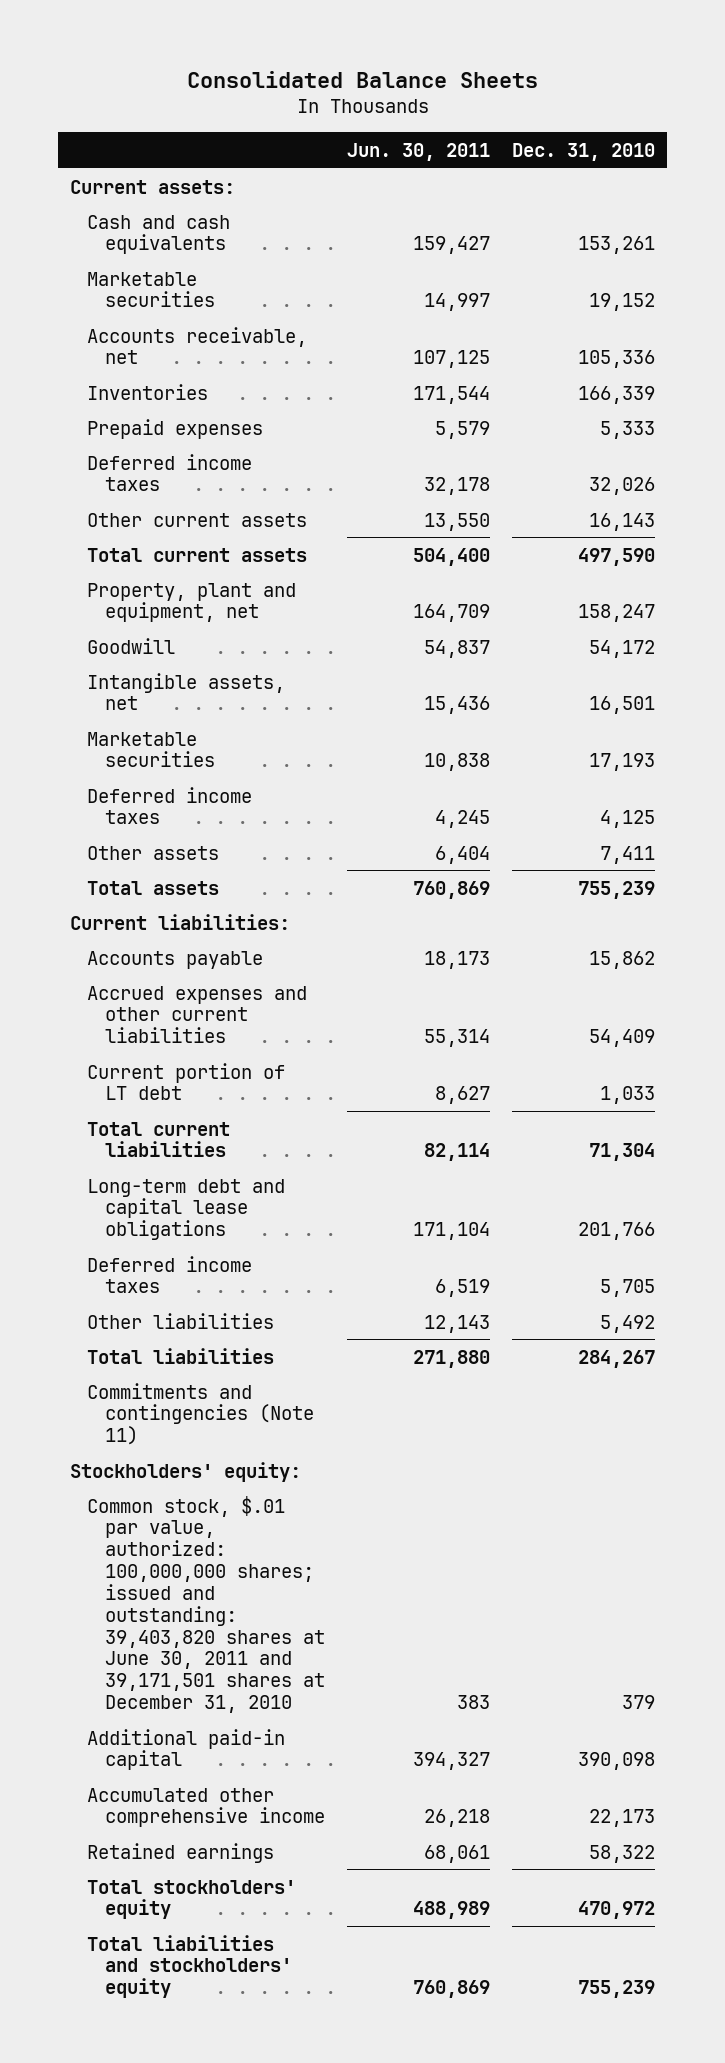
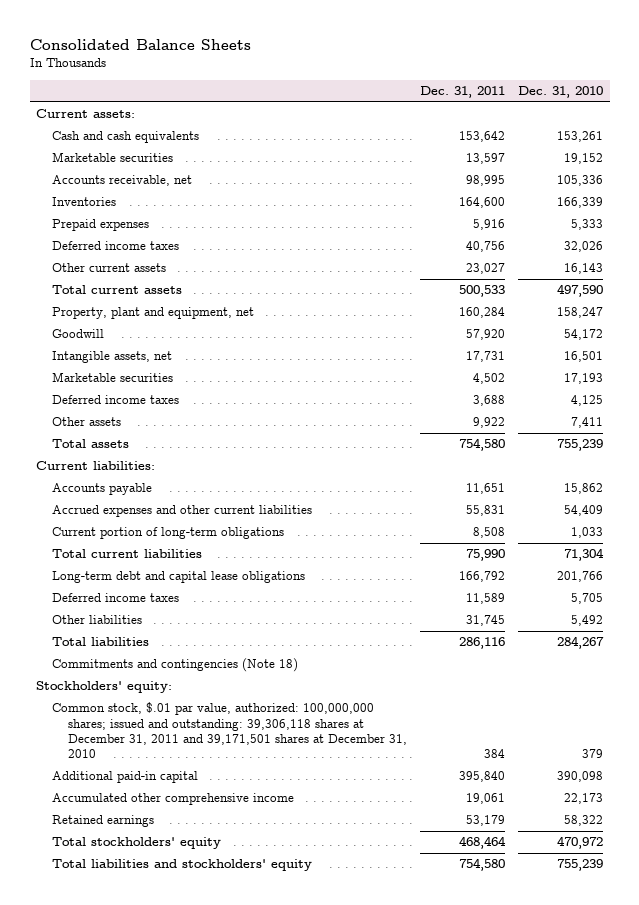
[347,142,491,161] Jun. 30, 2011 -> none
none -> [420,86,506,99] Dec. 31, 2011
[87,1062,286,1101] Current portion of LT debt -> [52,527,285,540] Current portion of long-term obligations
[87,1382,314,1446] Commitments and contingencies (Note 11) -> [52,658,299,673] Commitments and contingencies (Note 18)
[87,1495,325,1714] Common stock, $.01 par value, authorized: 100,000,000 shares; issued and outstanding: 39,403,820 shares at June 30, 2011 and 39,171,501 shares at December 31, 2010 -> [52,702,407,759] Common stock, $.01 par value, authorized: 100,000,000 shares; issued and outstanding: 39,306,118 shares at December 31, 2011 and 39,171,501 shares at December 31, 2010

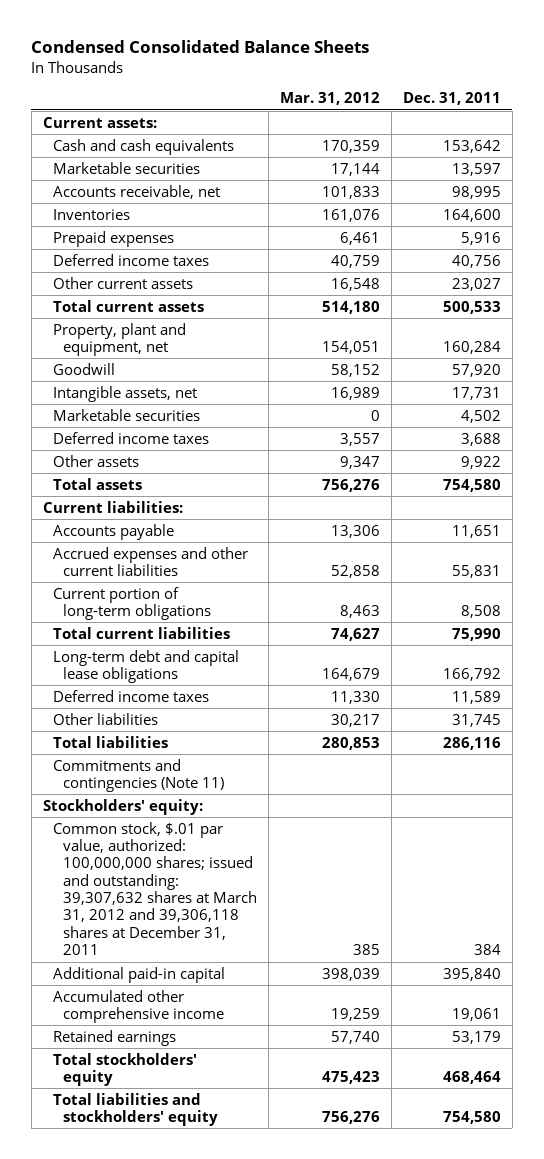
[29,38,251,50] Consolidated Balance Sheets -> [31,40,370,54] Condensed Consolidated Balance Sheets
[518,86,604,99] Dec. 31, 2010 -> none
none -> [280,92,381,106] Mar. 31, 2012
[52,658,299,673] Commitments and contingencies (Note 18) -> [52,758,225,792] Commitments and contingencies (Note 11)
[52,702,407,759] Common stock, $.01 par value, authorized: 100,000,000 shares; issued and outstanding: 39,306,118 shares at December 31, 2011 and 39,171,501 shares at December 31, 2010 -> [52,821,258,956] Common stock, $.01 par value, authorized: 100,000,000 shares; issued and outstanding: 39,307,632 shares at March 31, 2012 and 39,306,118 shares at December 31, 2011

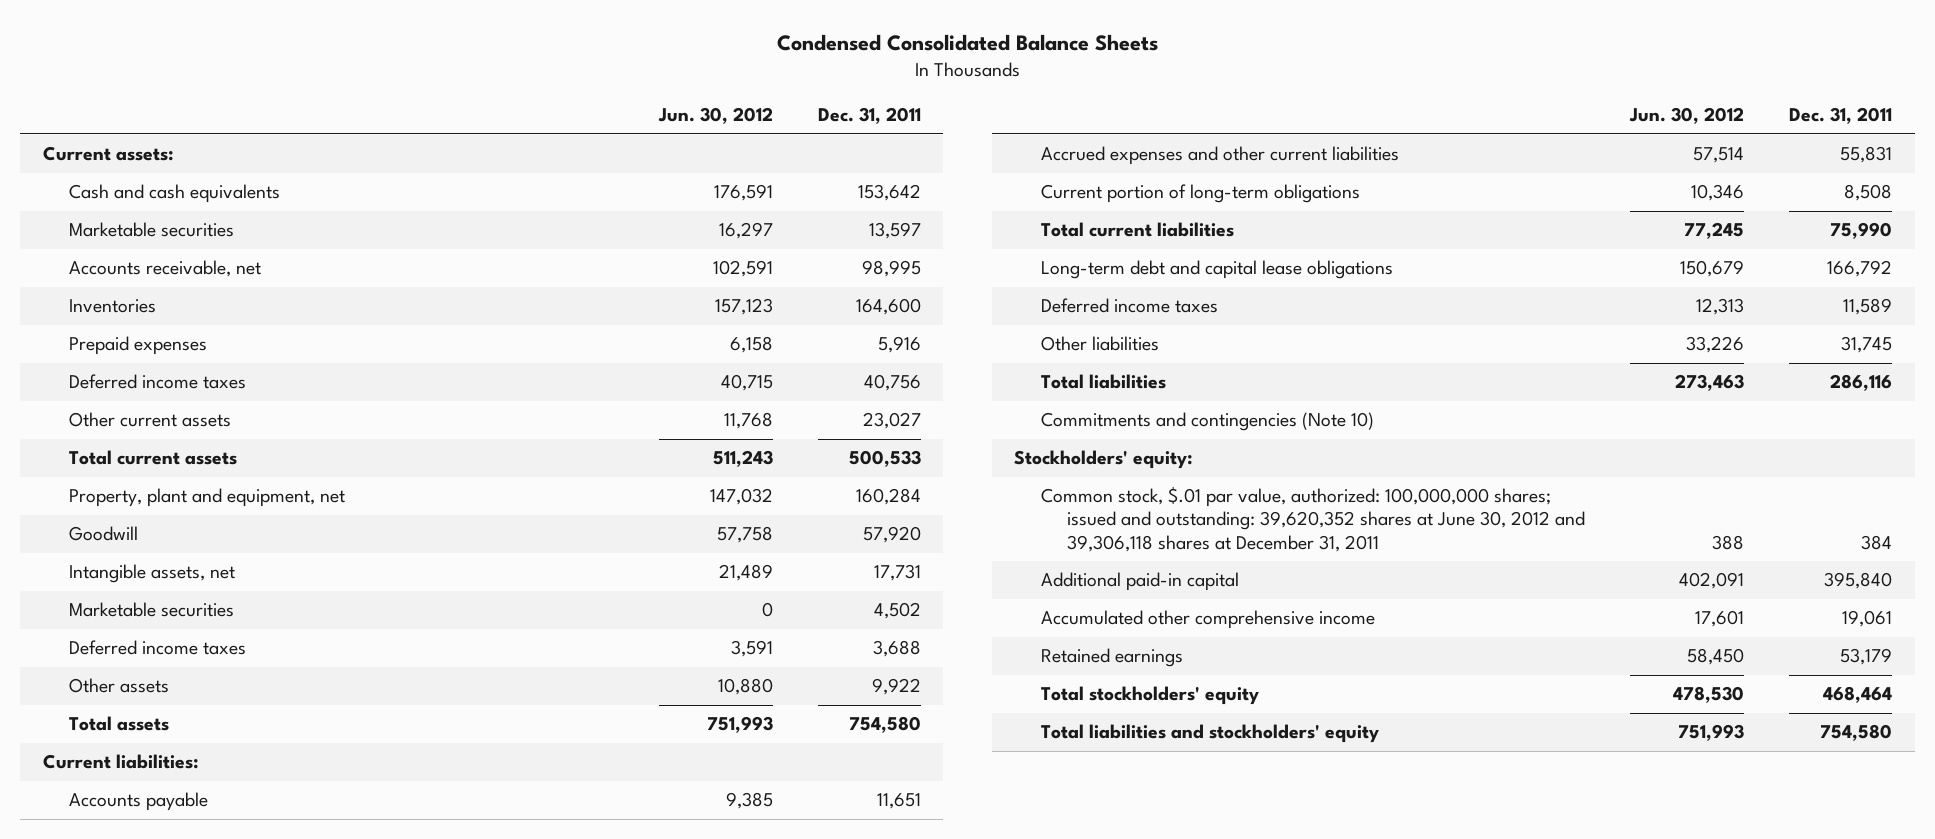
[280,92,381,106] Mar. 31, 2012 -> none
none -> [657,107,773,125] Jun. 30, 2012
[52,758,225,792] Commitments and contingencies (Note 11) -> [1040,412,1374,432] Commitments and contingencies (Note 10)
[52,821,258,956] Common stock, $.01 par value, authorized: 100,000,000 shares; issued and outstanding: 39,307,632 shares at March 31, 2012 and 39,306,118 shares at December 31, 2011 -> [1040,487,1586,552] Common stock, $.01 par value, authorized: 100,000,000 shares; issued and outstanding: 39,620,352 shares at June 30, 2012 and 39,306,118 shares at December 31, 2011

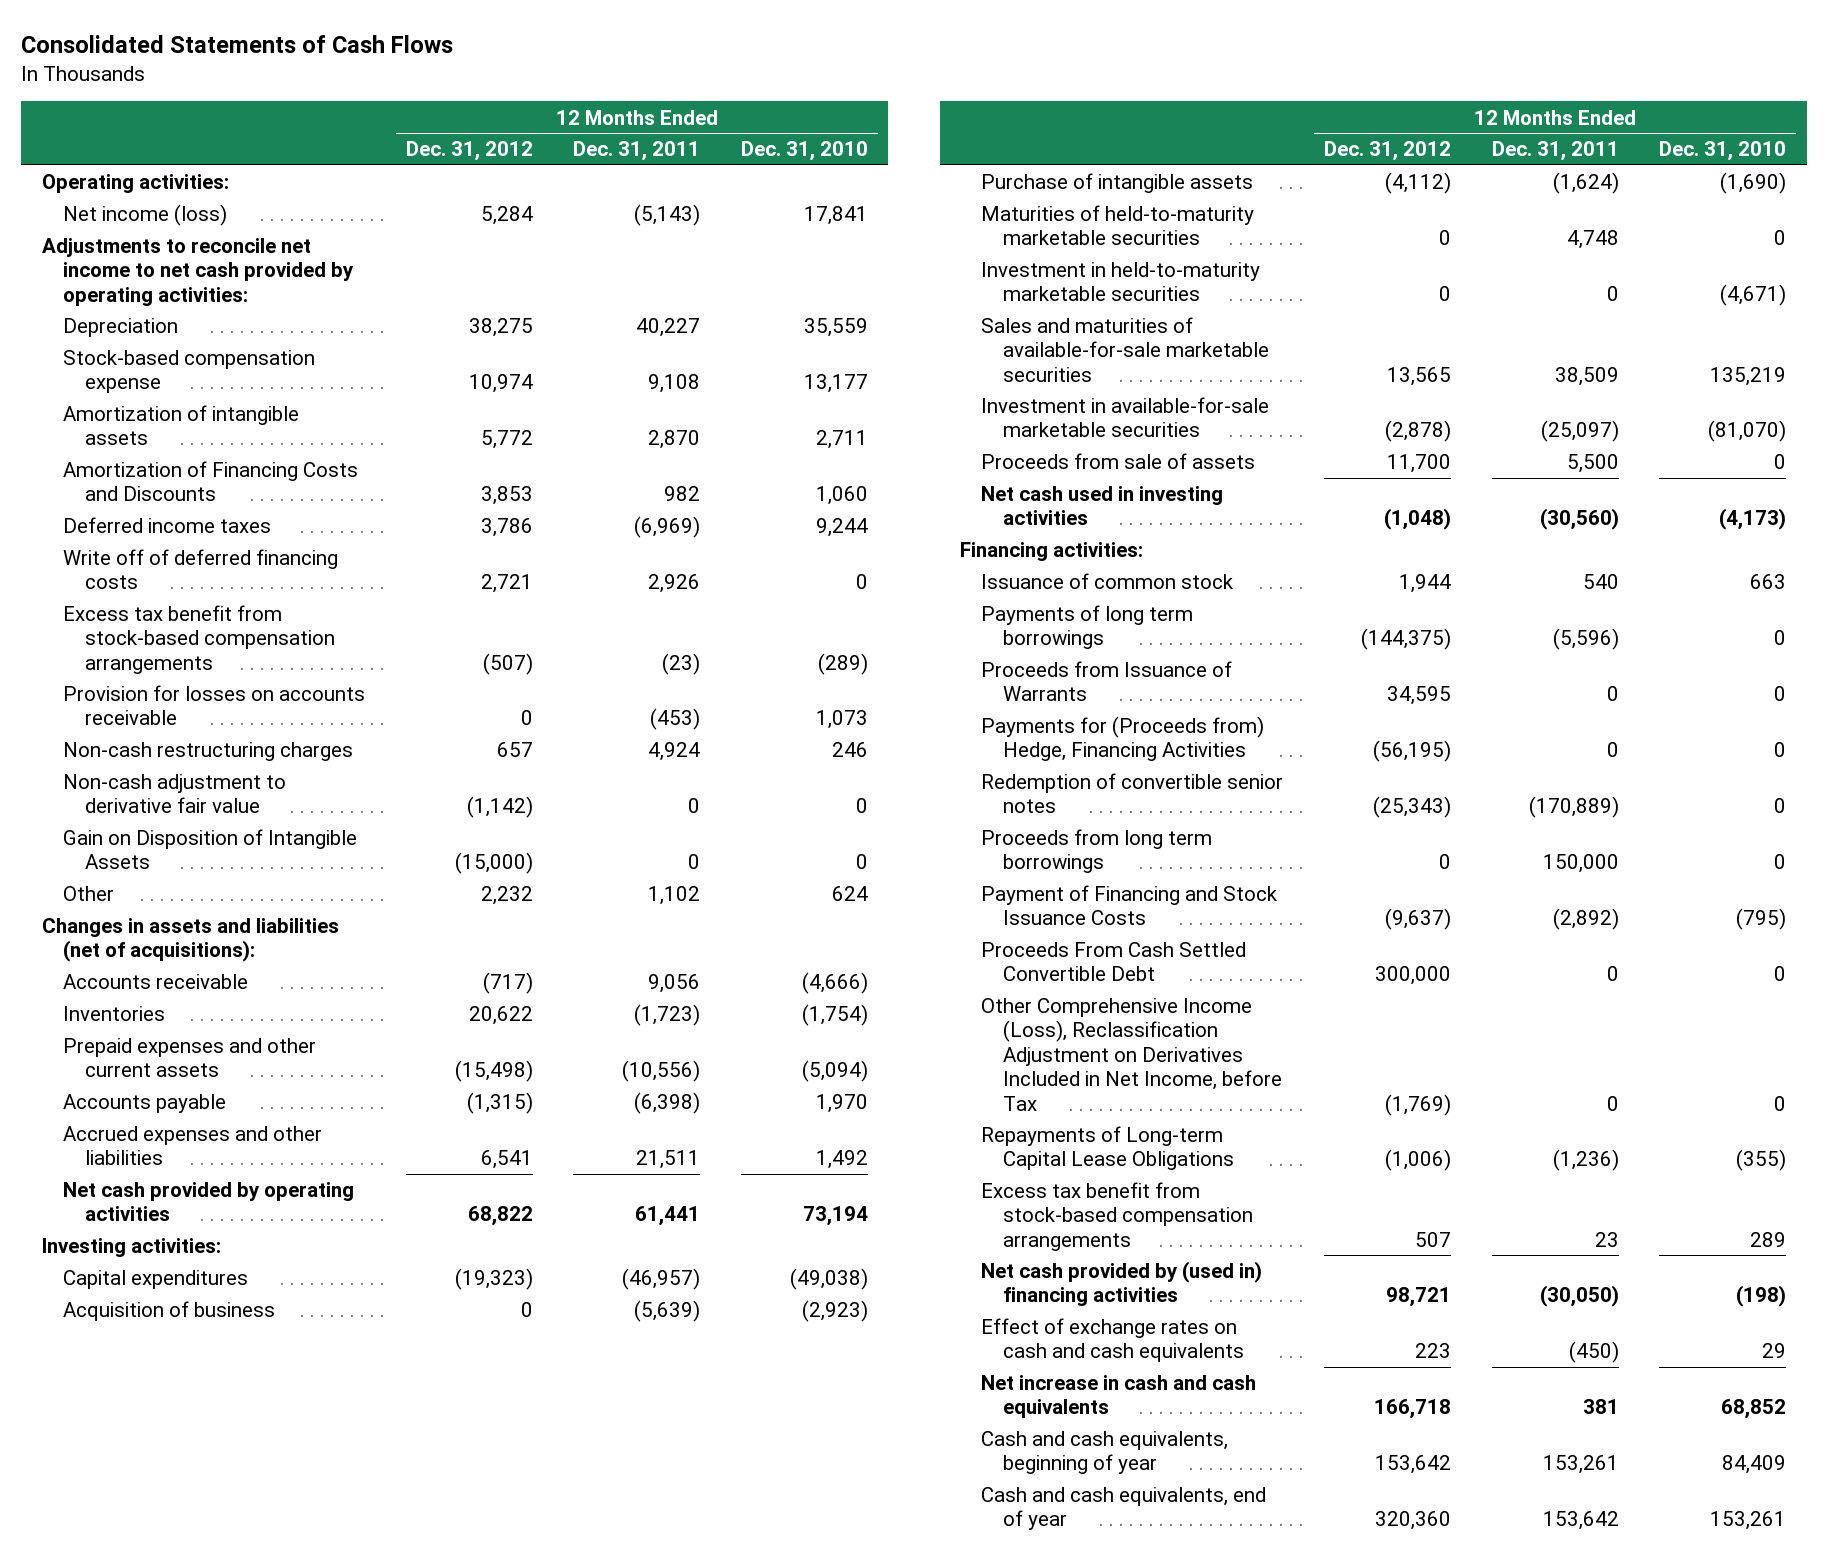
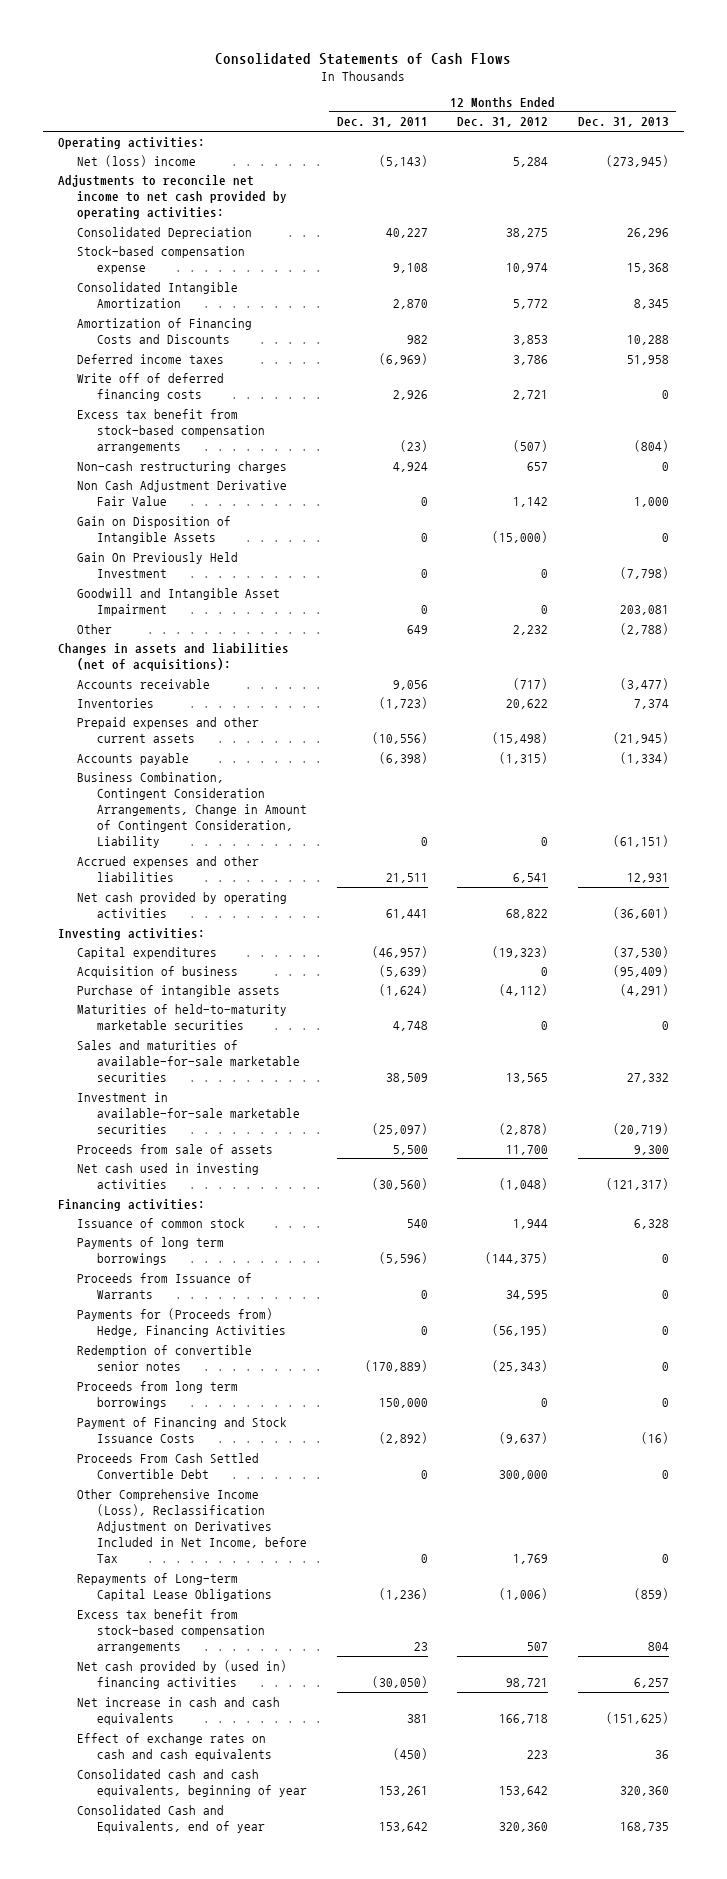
[741,141,869,162] Dec. 31, 2010 -> none
none -> [578,117,670,128] Dec. 31, 2013
[63,204,228,227] Net income (loss) -> [77,154,197,167] Net (loss) income
[63,318,179,338] Depreciation -> [77,226,253,239] Consolidated Depreciation
[63,405,300,446] Amortization of intangible assets -> [77,281,239,308] Consolidated Intangible Amortization
[63,685,366,726] Provision for losses on accounts receivable -> none
[63,774,287,814] Non-cash adjustment to derivative fair value -> [77,479,288,506] Non Cash Adjustment Derivative Fair Value
[466,796,533,819] (1,142) -> [513,496,549,507] 1,142
none -> [77,551,239,578] Gain On Previously Held Investment
none -> [77,587,281,616] Goodwill and Intangible Asset Impairment
[648,886,701,906] 1,102 -> [406,624,428,634] 649
none -> [77,771,308,849] Business Combination, Contingent Consideration Arrangements, Change in Amount of Contingent Consideration, Liability
[981,262,1261,302] Investment in held-to-maturity marketable securities -> none
[1385,1093,1452,1116] (1,769) -> [513,1554,549,1565] 1,769
[981,1318,1244,1363] Effect of exchange rates on cash and cash equivalents -> [77,1732,273,1761] Effect of exchange rates on cash and cash equivalents
[981,1431,1229,1475] Cash and cash equivalents, beginning of year -> [77,1768,308,1797] Consolidated cash and cash equivalents, beginning of year
[981,1487,1267,1531] Cash and cash equivalents, end of year -> [77,1804,266,1833] Consolidated Cash and Equivalents, end of year

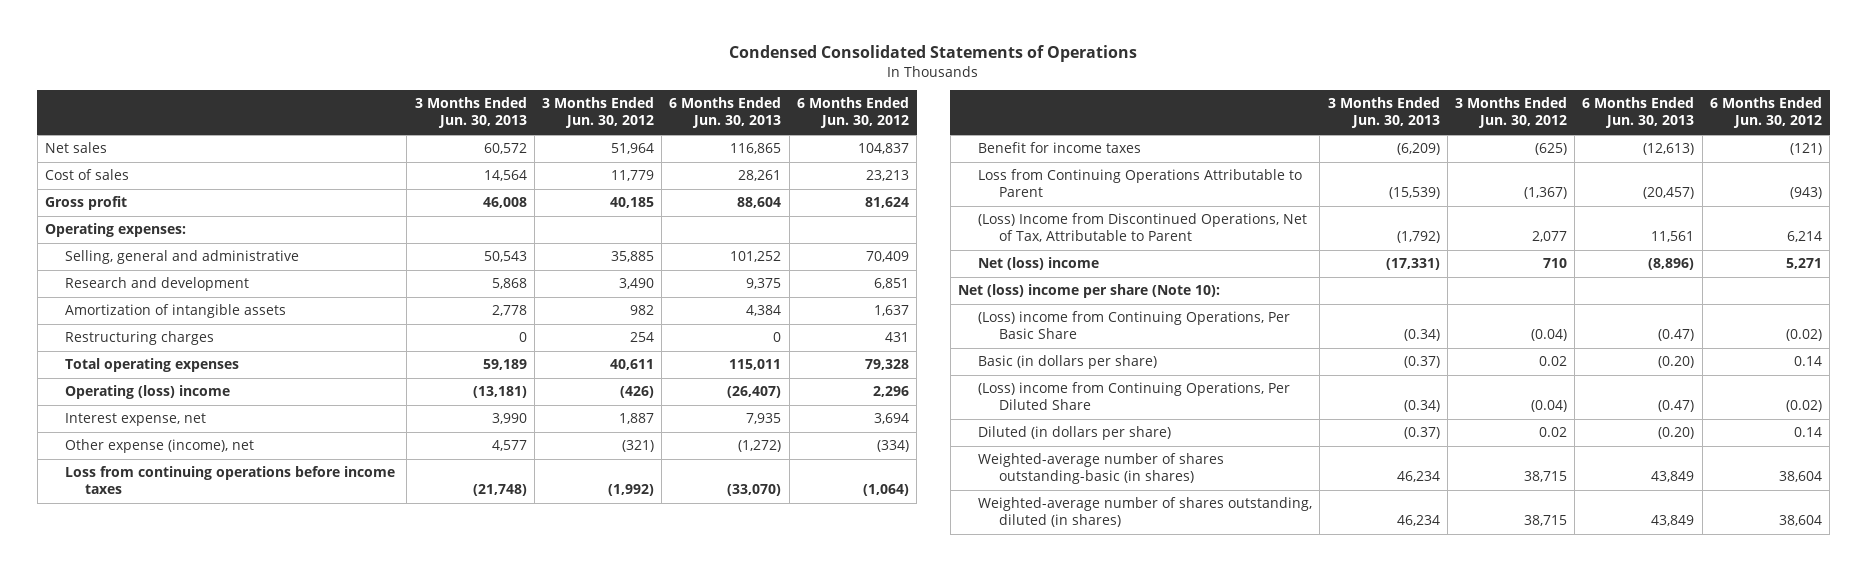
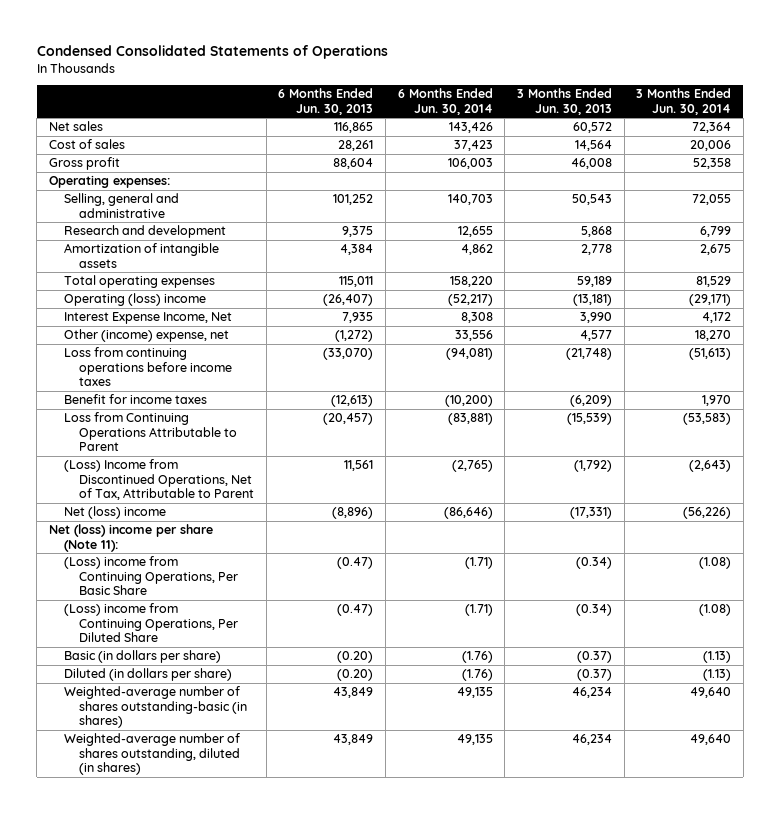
[542,97,655,129] 3 Months Ended Jun. 30, 2012 -> none
[796,97,909,129] 6 Months Ended Jun. 30, 2012 -> none
none -> [397,88,493,115] 6 Months Ended Jun. 30, 2014
none -> [636,88,732,115] 3 Months Ended Jun. 30, 2014
[65,331,215,346] Restructuring charges -> none
[65,413,207,427] Interest expense, net -> [64,312,233,325] Interest Expense Income, Net
[65,439,255,454] Other expense (income), net -> [64,329,230,343] Other (income) expense, net
[958,284,1221,299] Net (loss) income per share (Note 10): -> [48,524,213,552] Net (loss) income per share (Note 11):
[978,355,1158,370] Basic (in dollars per share) -> [64,650,222,664] Basic (in dollars per share)

